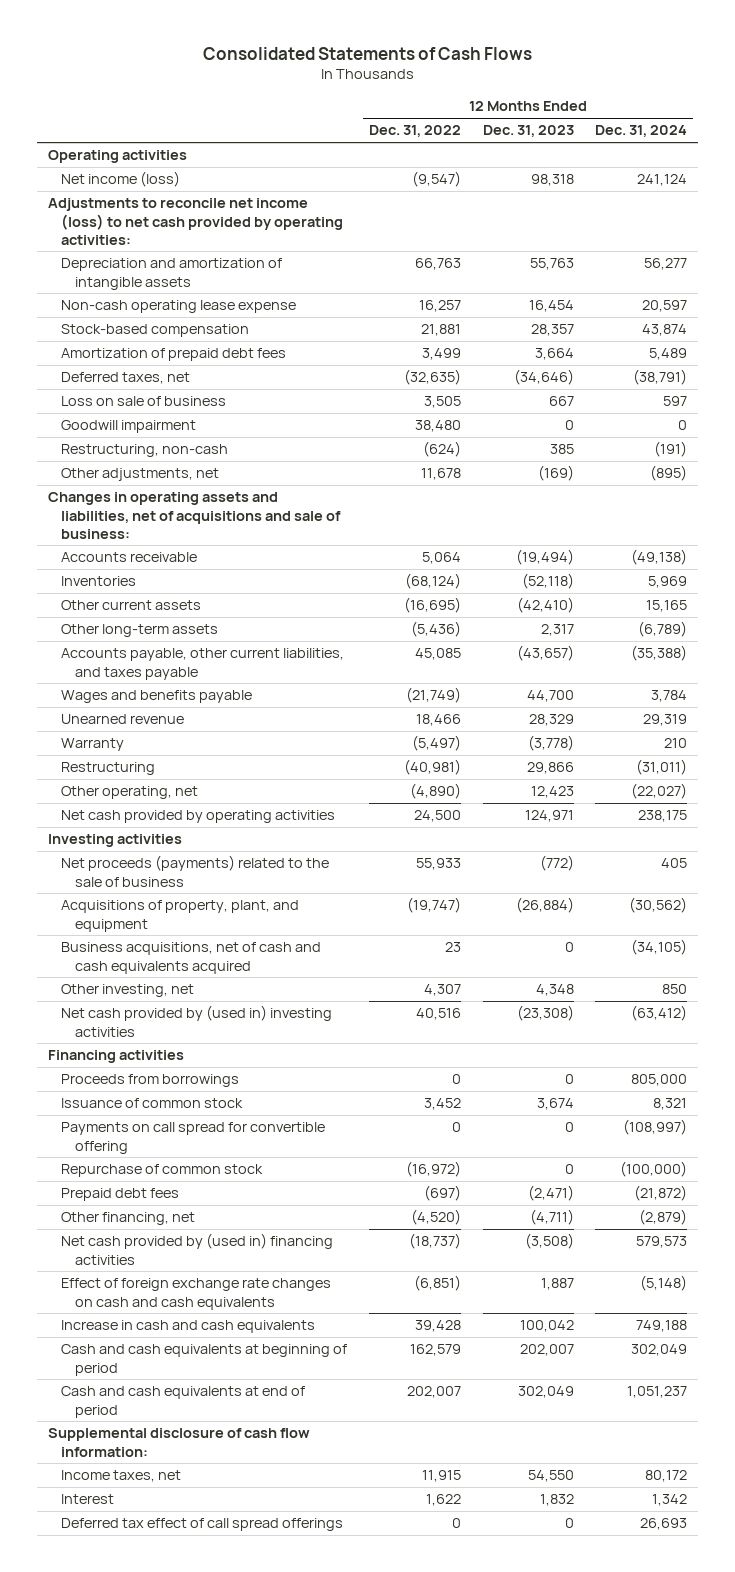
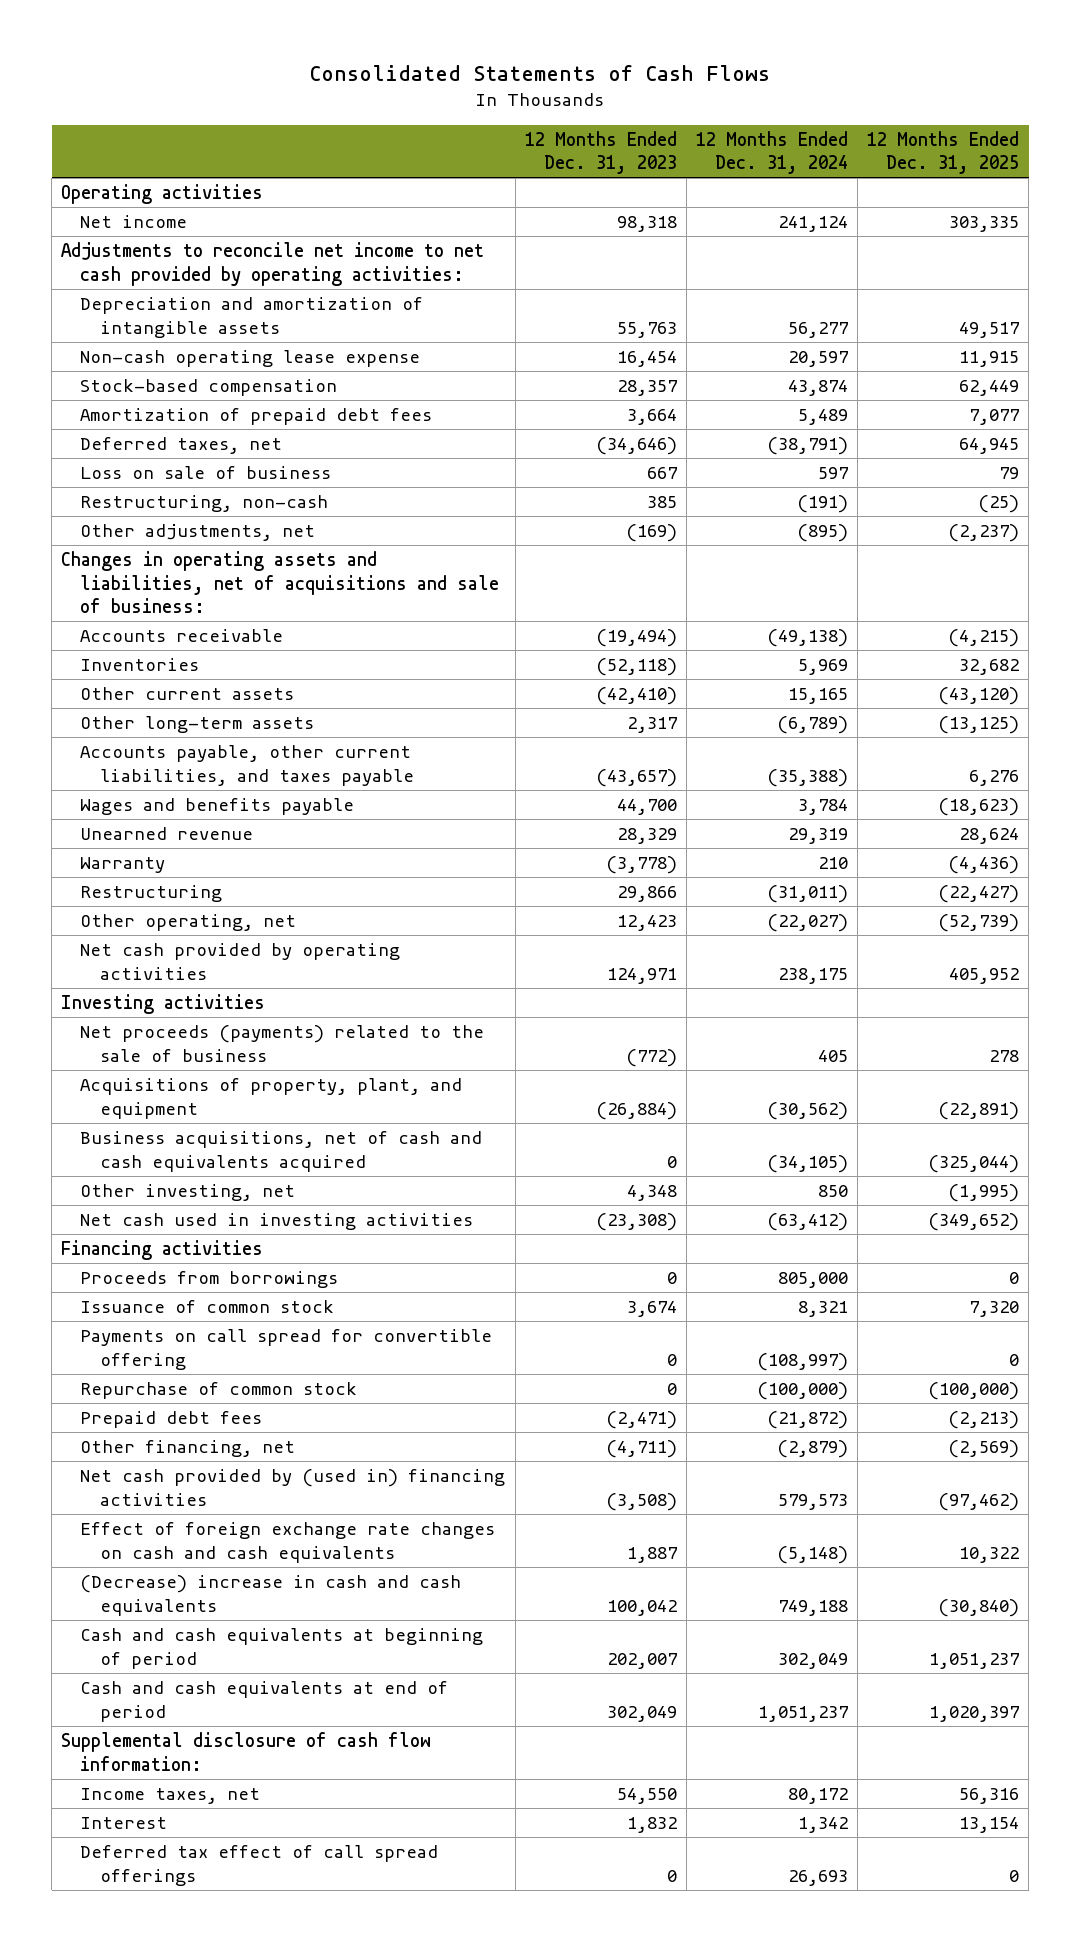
[368,125,461,138] Dec. 31, 2022 -> none
none -> [867,130,1020,175] 12 Months Ended Dec. 31, 2025
[61,171,181,188] Net income (loss) -> [80,214,188,228] Net income
[47,198,344,245] Adjustments to reconcile net income (loss) to net cash provided by operating activities: -> [61,241,485,286] Adjustments to reconcile net income to net cash provided by operating activities:
[61,420,197,434] Goodwill impairment -> none
[61,1005,333,1037] Net cash provided by (used in) investing activities -> [80,1212,474,1230] Net cash used in investing activities
[61,1320,316,1334] Increase in cash and cash equivalents -> [80,1574,462,1616] (Decrease) increase in cash and cash equivalents

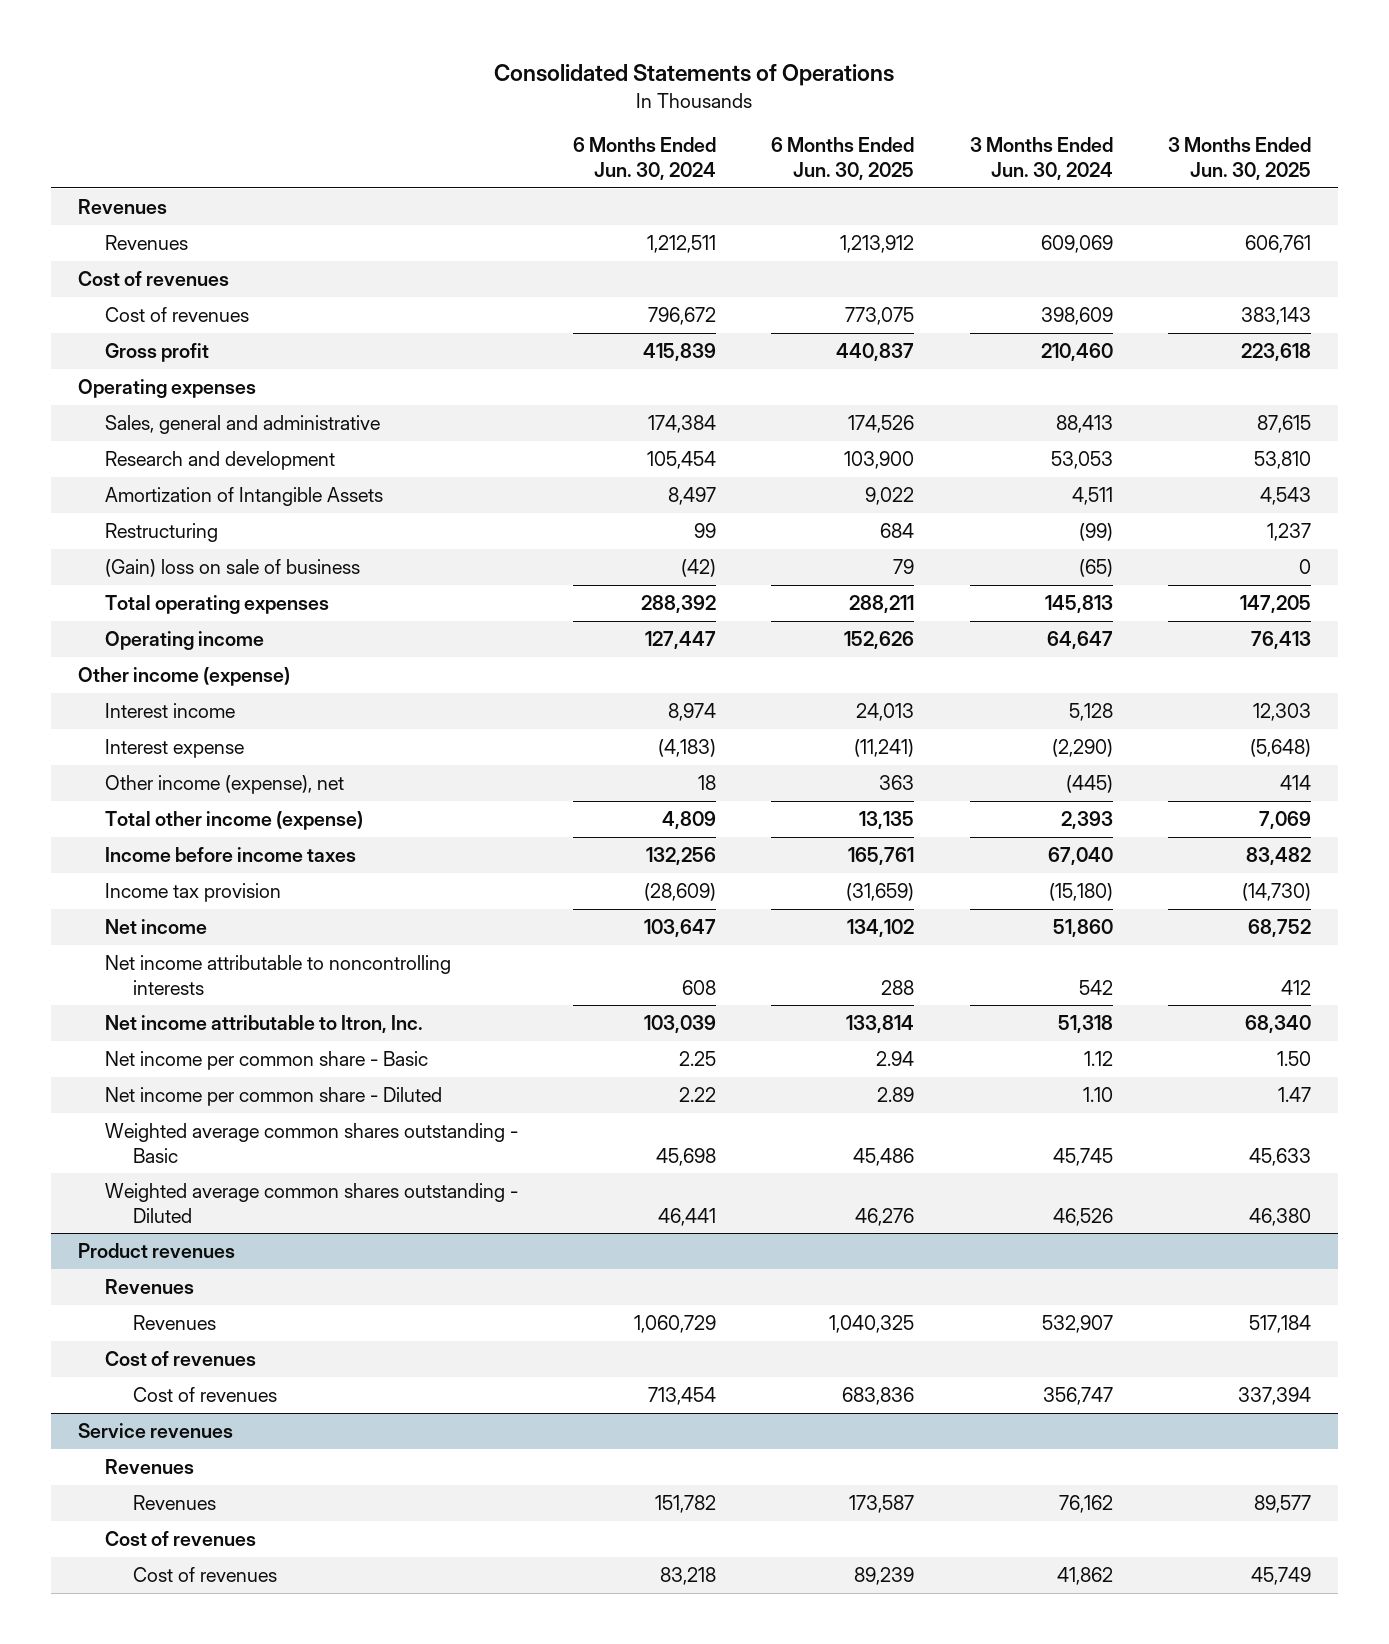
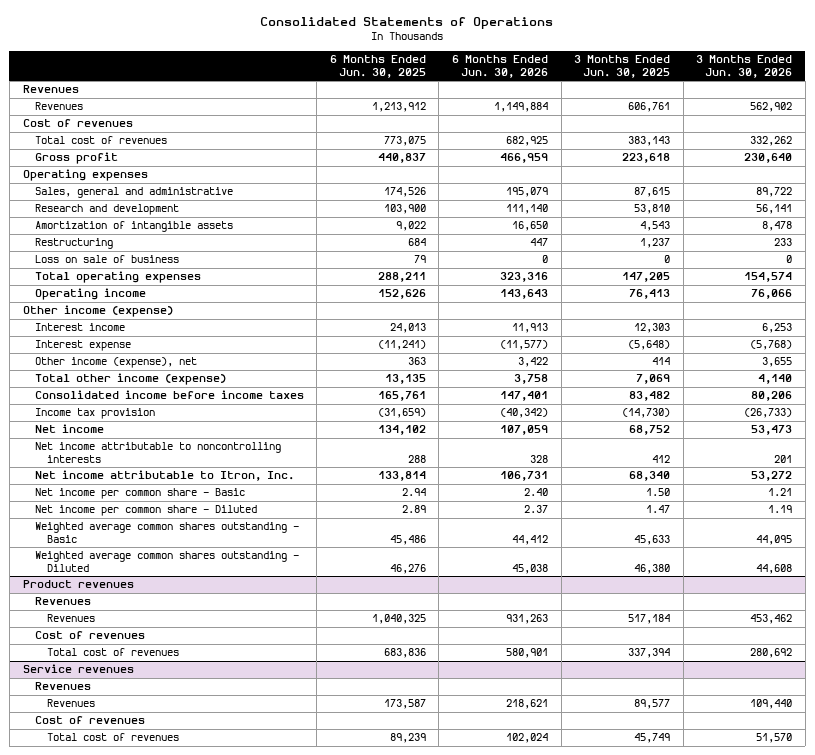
[573,137,717,181] 6 Months Ended Jun. 30, 2024 -> none
[969,137,1113,181] 3 Months Ended Jun. 30, 2024 -> none
none -> [452,55,549,78] 6 Months Ended Jun. 30, 2026
none -> [696,55,793,78] 3 Months Ended Jun. 30, 2026
[105,306,250,322] Cost of revenues -> [34,136,167,145] Total cost of revenues
[105,486,384,506] Amortization of Intangible Assets -> [34,221,233,233] Amortization of intangible assets
[105,558,361,577] (Gain) loss on sale of business -> [34,255,179,264] Loss on sale of business
[105,846,357,862] Income before income taxes -> [34,390,304,400] Consolidated income before income taxes
[132,1386,277,1402] Cost of revenues -> [47,648,180,657] Total cost of revenues
[132,1566,277,1582] Cost of revenues -> [47,733,180,742] Total cost of revenues

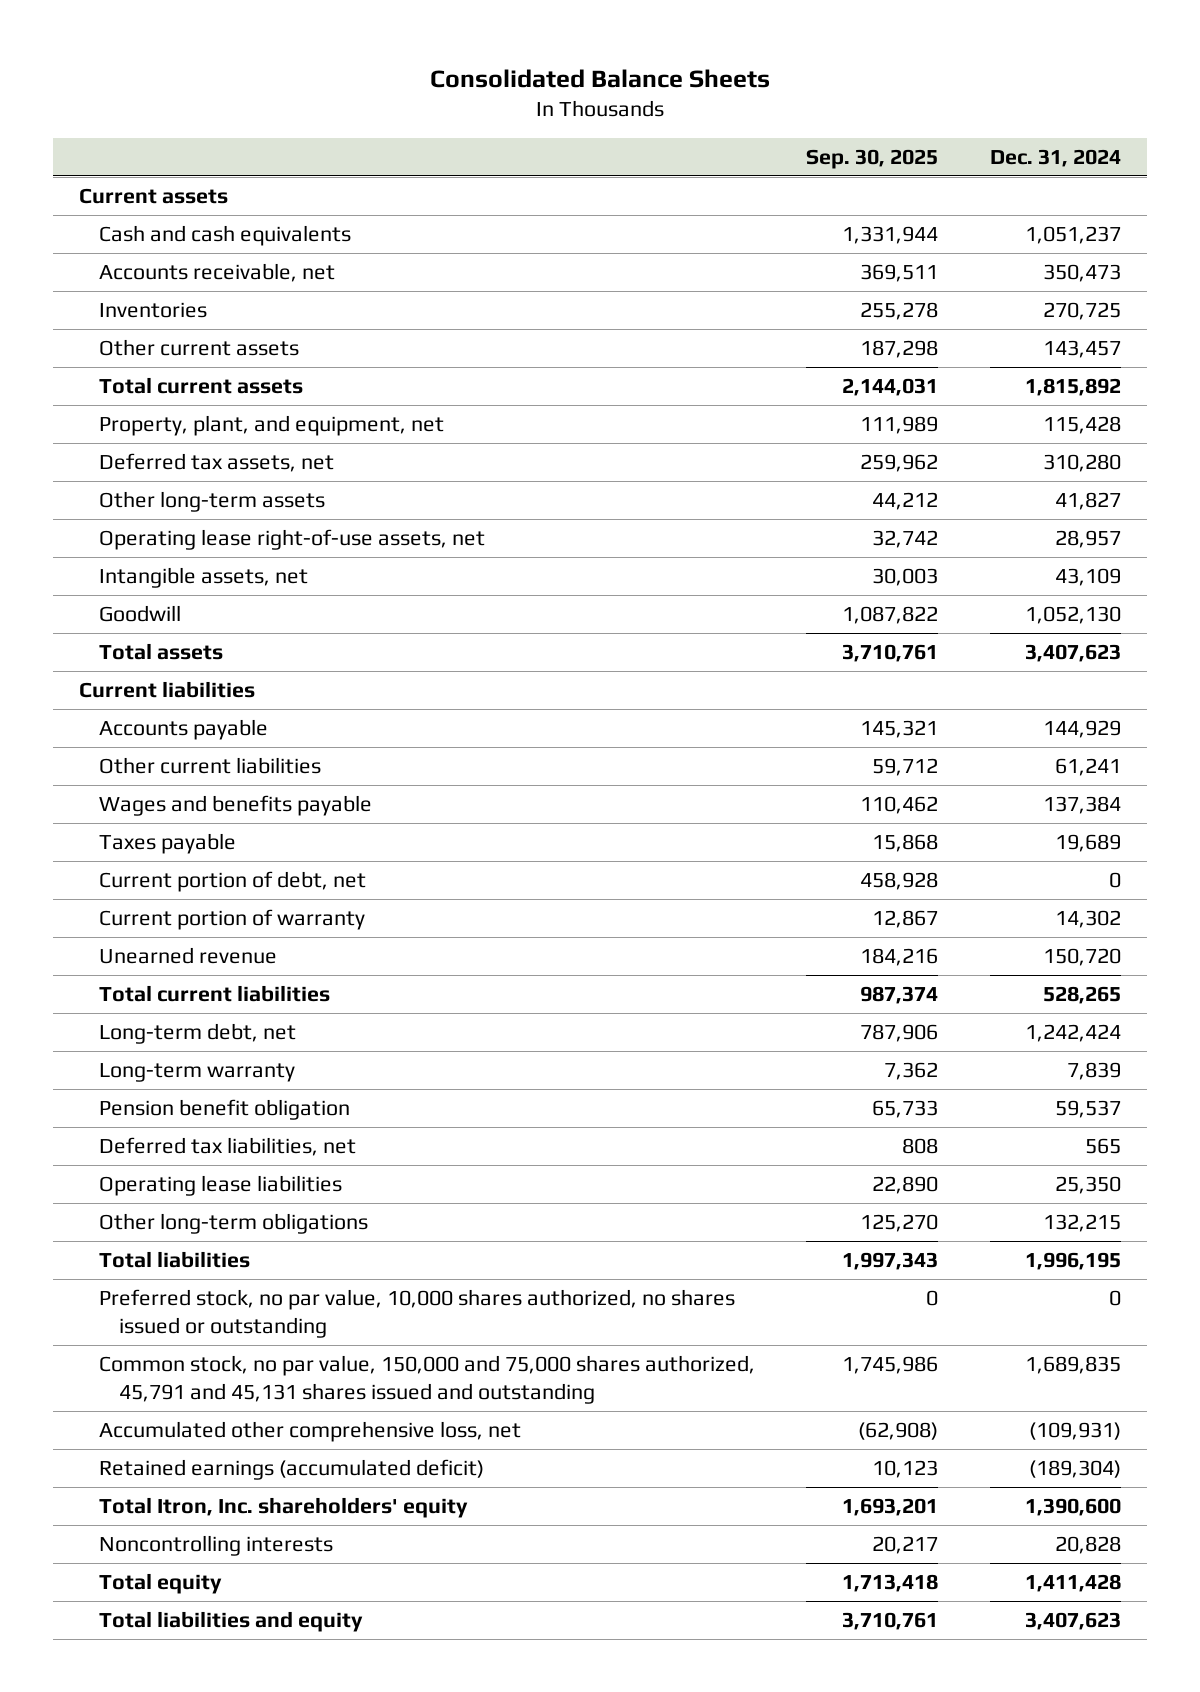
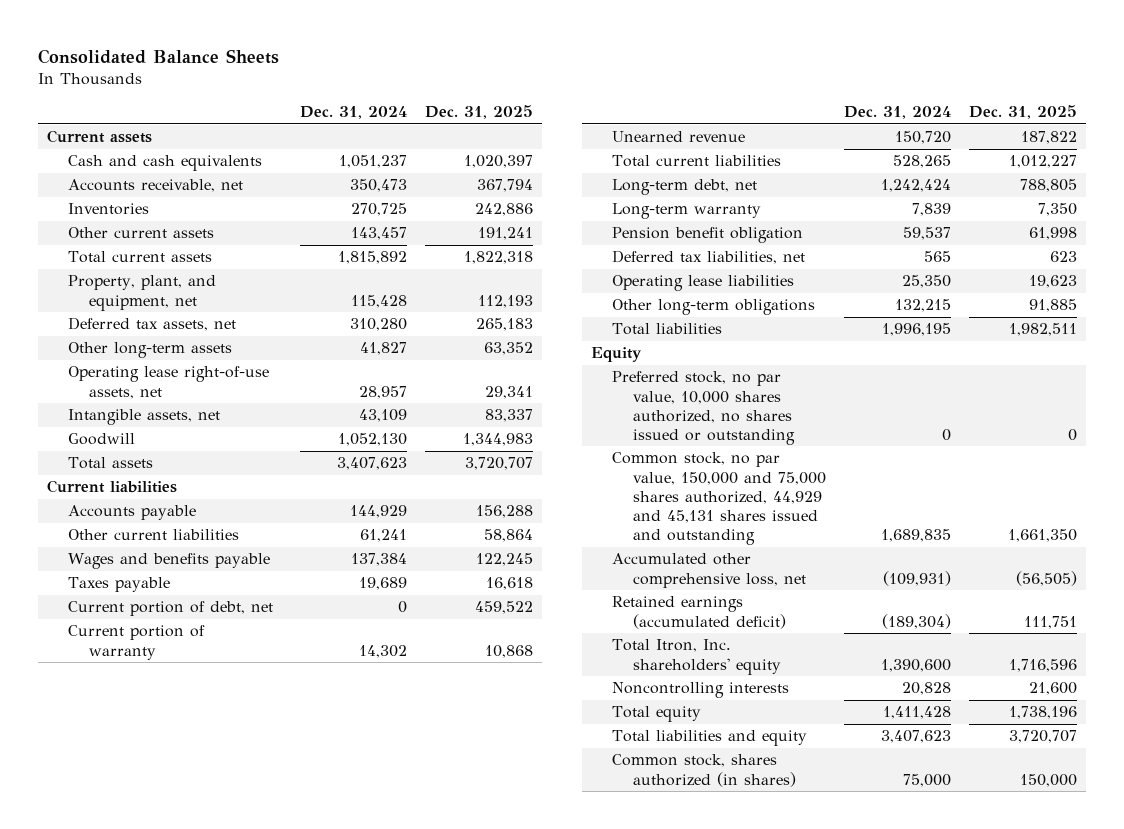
[806,148,939,169] Sep. 30, 2025 -> none
none -> [425,105,534,120] Dec. 31, 2025
none -> [590,347,642,363] Equity
[98,1355,755,1404] Common stock, no par value, 150,000 and 75,000 shares authorized, 45,791 and 45,131 shares issued and outstanding -> [611,452,826,546] Common stock, no par value, 150,000 and 75,000 shares authorized, 44,929 and 45,131 shares issued and outstanding
none -> [611,754,796,787] Common stock, shares authorized (in shares)

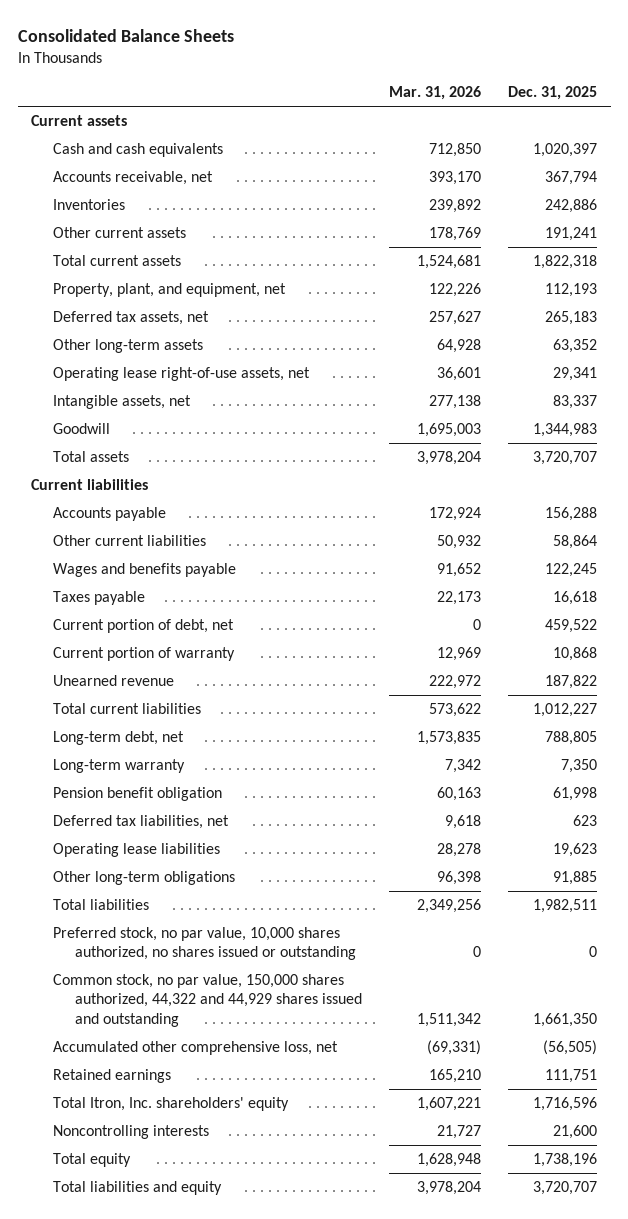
[300,106,408,120] Dec. 31, 2024 -> none
none -> [389,86,482,101] Mar. 31, 2026
[590,347,642,363] Equity -> none
[611,452,826,546] Common stock, no par value, 150,000 and 75,000 shares authorized, 44,929 and 45,131 shares issued and outstanding -> [53,973,363,1028] Common stock, no par value, 150,000 shares authorized, 44,322 and 44,929 shares issued and outstanding
[611,596,786,629] Retained earnings (accumulated deficit) -> [53,1068,172,1083] Retained earnings
[611,754,796,787] Common stock, shares authorized (in shares) -> none

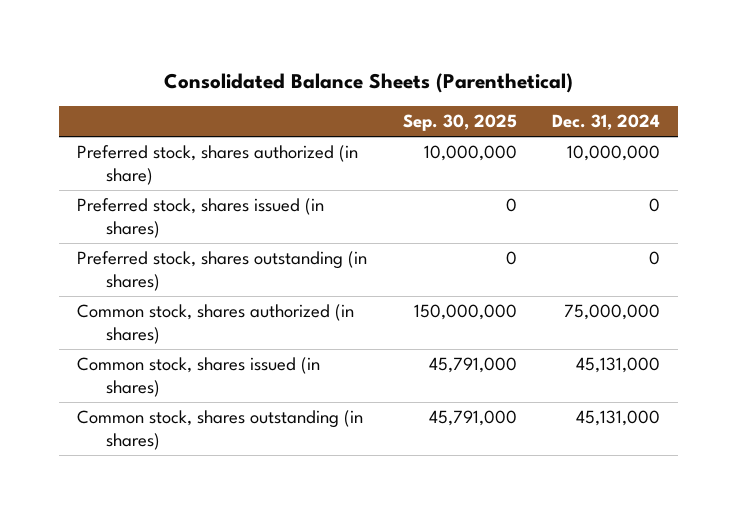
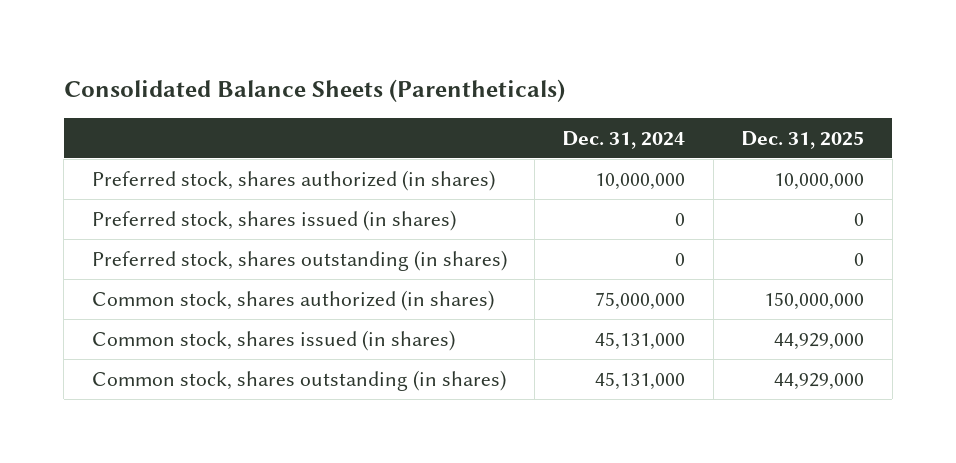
[163,72,573,93] Consolidated Balance Sheets (Parenthetical) -> [63,78,565,102] Consolidated Balance Sheets (Parentheticals)
[402,114,517,132] Sep. 30, 2025 -> none
none -> [741,131,865,150] Dec. 31, 2025
[76,145,358,186] Preferred stock, shares authorized (in share) -> [91,169,495,191] Preferred stock, shares authorized (in shares)

